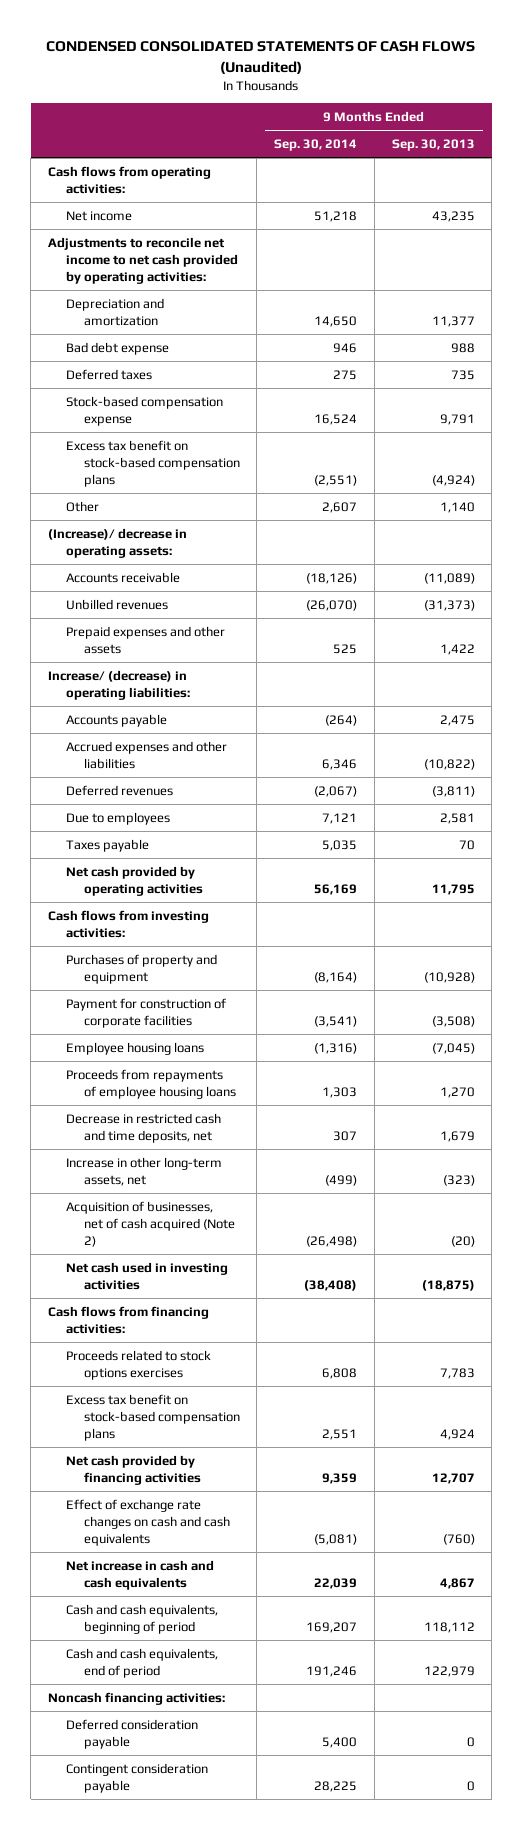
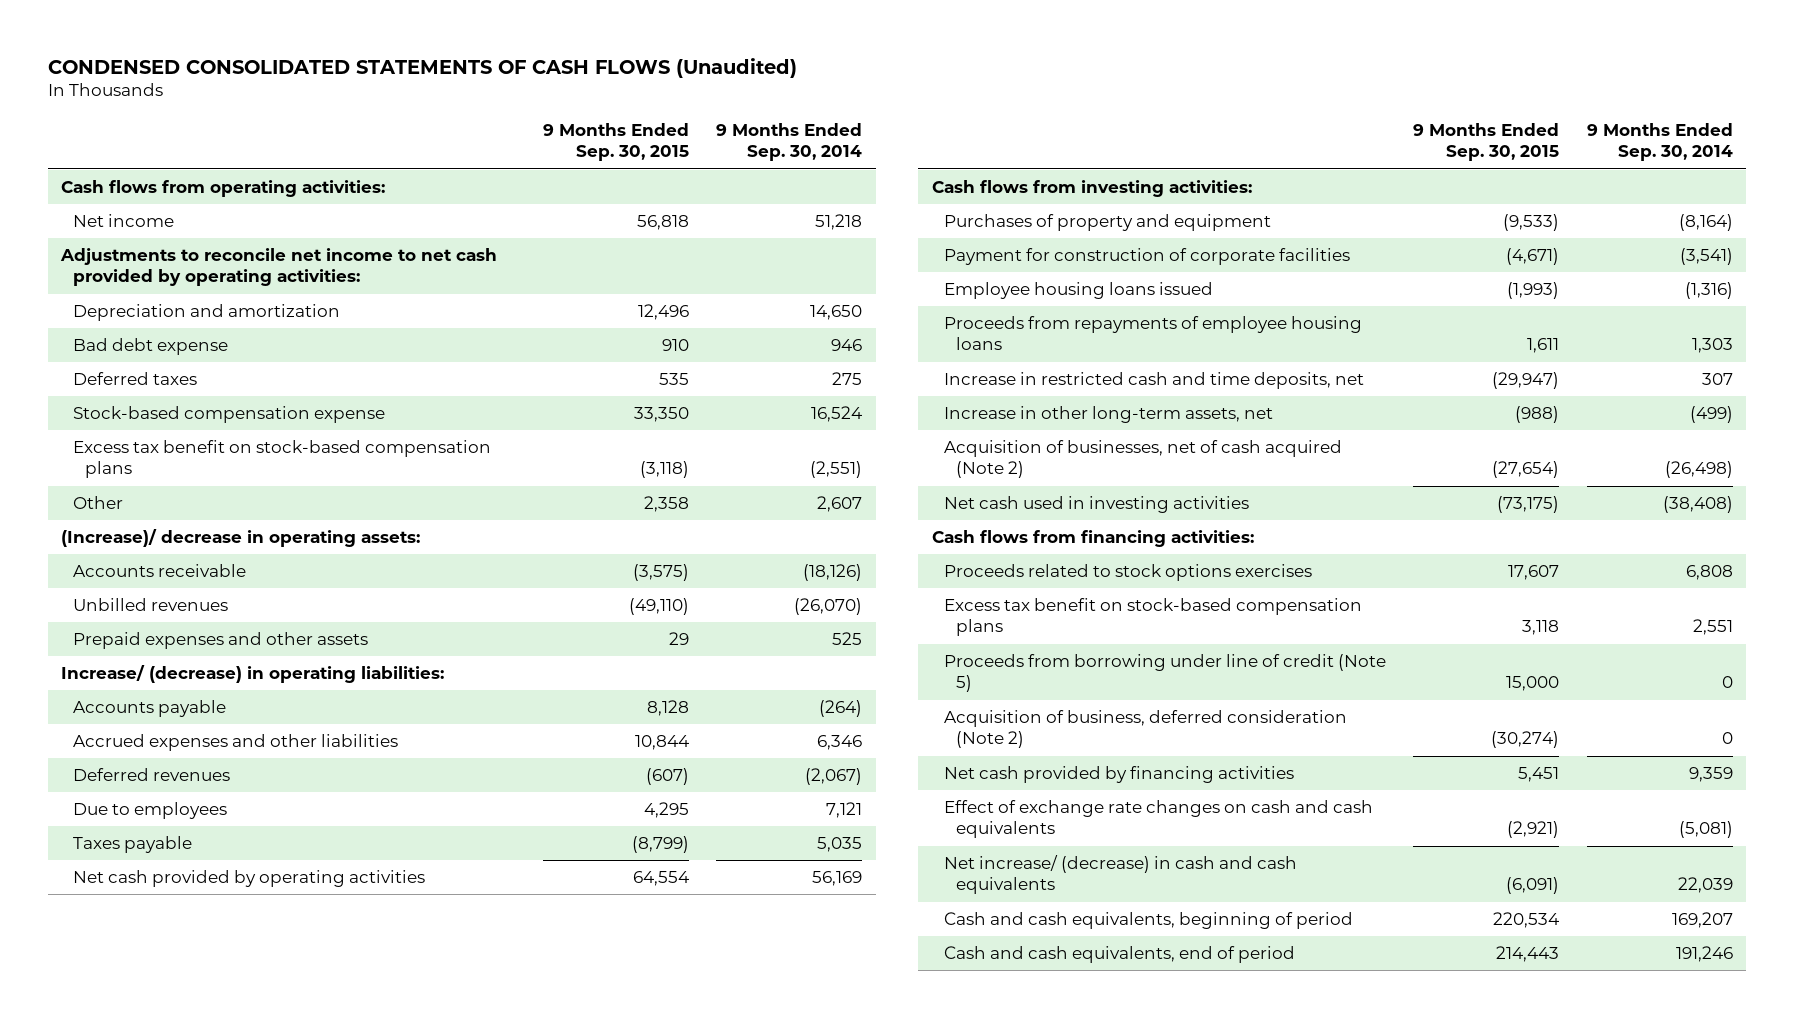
[391,139,475,152] Sep. 30, 2013 -> none
none -> [542,123,689,162] 9 Months Ended Sep. 30, 2015
[65,1041,204,1055] Employee housing loans -> [943,282,1213,300] Employee housing loans issued
[65,1112,221,1143] Decrease in restricted cash and time deposits, net -> [943,372,1364,390] Increase in restricted cash and time deposits, net
none -> [943,654,1386,693] Proceeds from borrowing under line of credit (Note 5)
none -> [943,710,1347,749] Acquisition of business, deferred consideration (Note 2)
[65,1559,214,1590] Net increase in cash and cash equivalents -> [943,855,1297,895] Net increase/ (decrease) in cash and cash equivalents
[47,1691,225,1705] Noncash financing activities: -> none
[65,1718,198,1749] Deferred consideration payable -> none
[65,1762,208,1793] Contingent consideration payable -> none

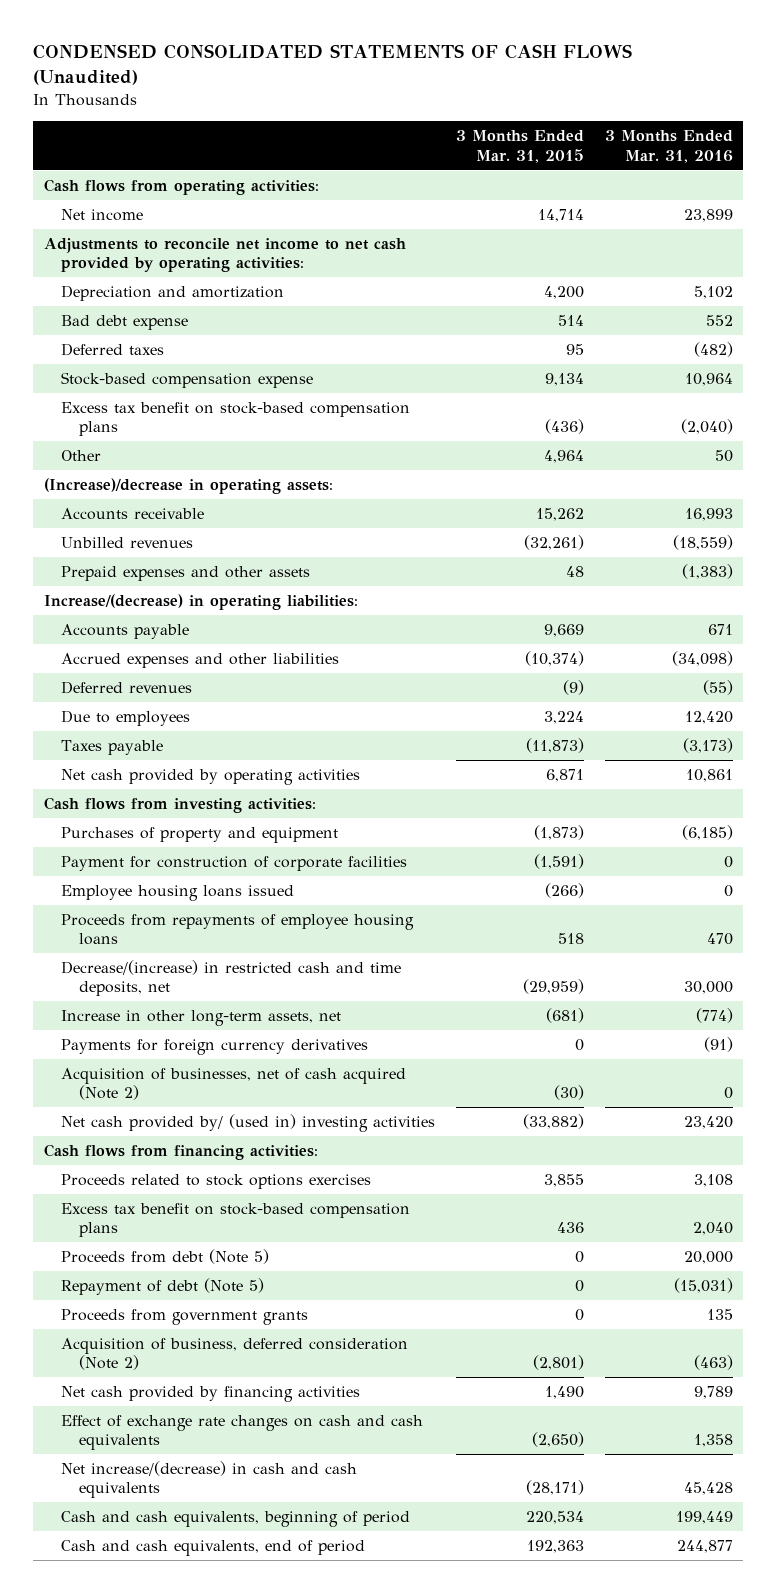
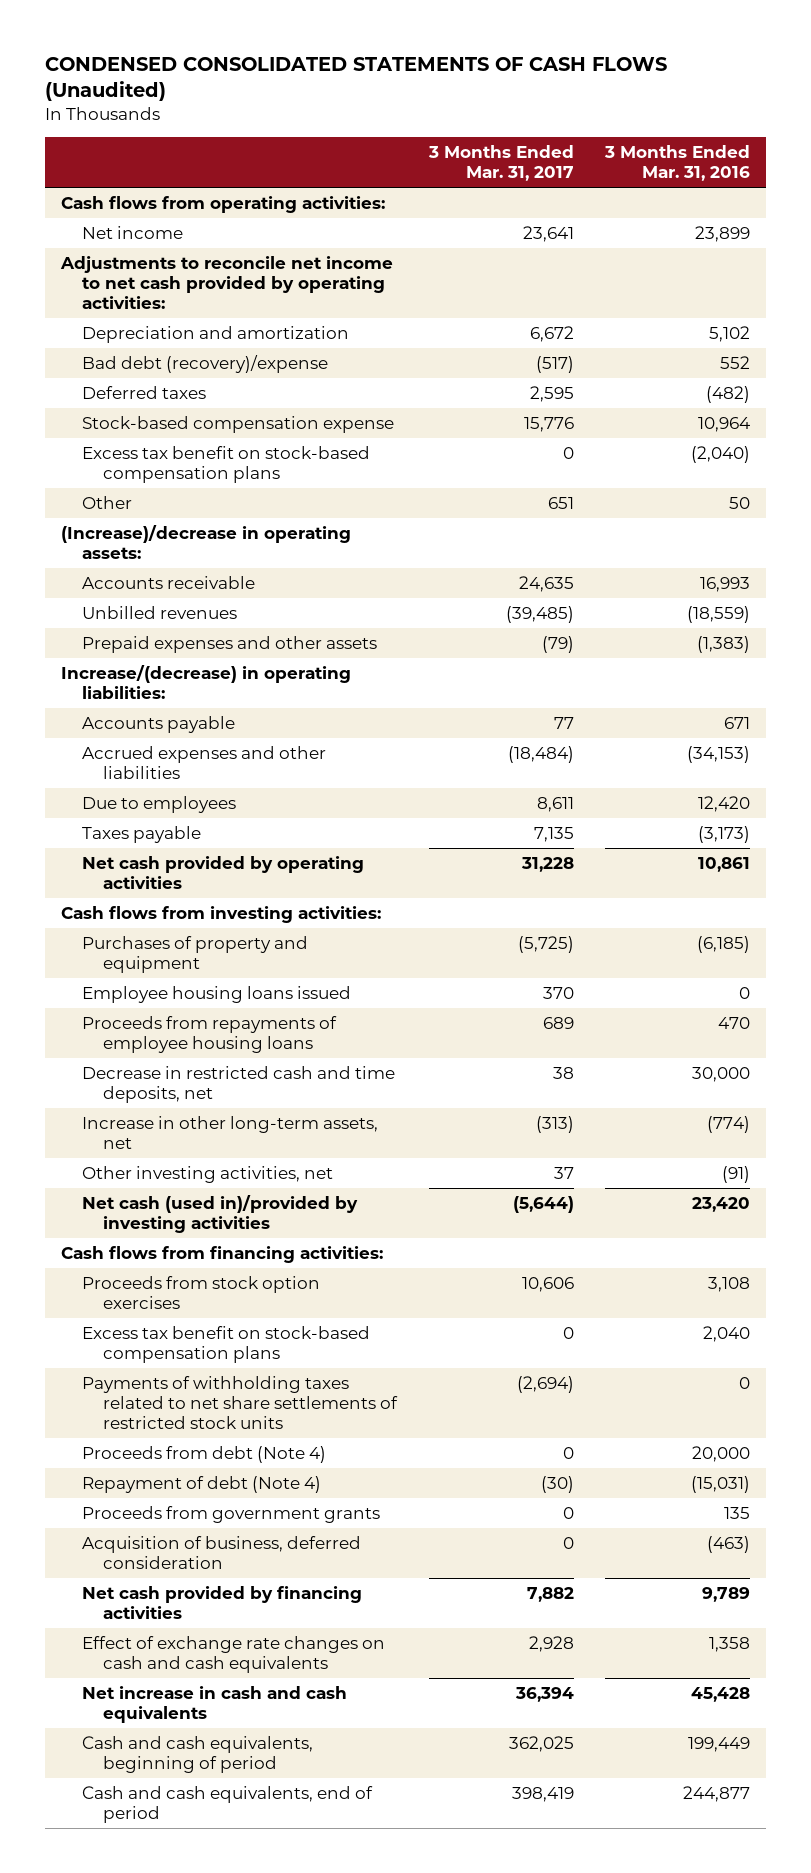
[456,130,585,163] 3 Months Ended Mar. 31, 2015 -> none
none -> [427,145,574,181] 3 Months Ended Mar. 31, 2017
[61,315,189,331] Bad debt expense -> [82,354,329,373] Bad debt (recovery)/expense
[61,681,193,695] Deferred revenues -> none
[671,651,733,667] (34,098) -> [687,745,751,763] (34,153)
[61,856,408,872] Payment for construction of corporate facilities -> none
[61,960,402,997] Decrease/(increase) in restricted cash and time deposits, net -> [82,1065,396,1103] Decrease in restricted cash and time deposits, net
[61,1039,369,1056] Payments for foreign currency derivatives -> none
[61,1068,407,1101] Acquisition of businesses, net of cash acquired (Note 2) -> none
none -> [82,1165,334,1183] Other investing activities, net
[61,1114,436,1133] Net cash provided by/ (used in) investing activities -> [82,1194,359,1233] Net cash (used in)/provided by investing activities
[61,1174,372,1190] Proceeds related to stock options exercises -> [82,1275,321,1309] Proceeds from stock option exercises
none -> [82,1375,399,1429] Payments of withholding taxes related to net share settlements of restricted stock units
[61,1249,270,1265] Proceeds from debt (Note 5) -> [82,1445,327,1463] Proceeds from debt (Note 4)
[61,1278,265,1296] Repayment of debt (Note 5) -> [82,1475,322,1493] Repayment of debt (Note 4)
[61,1338,409,1371] Acquisition of business, deferred consideration (Note 2) -> [82,1535,362,1569] Acquisition of business, deferred consideration
[61,1461,358,1499] Net increase/(decrease) in cash and cash equivalents -> [82,1685,348,1723] Net increase in cash and cash equivalents

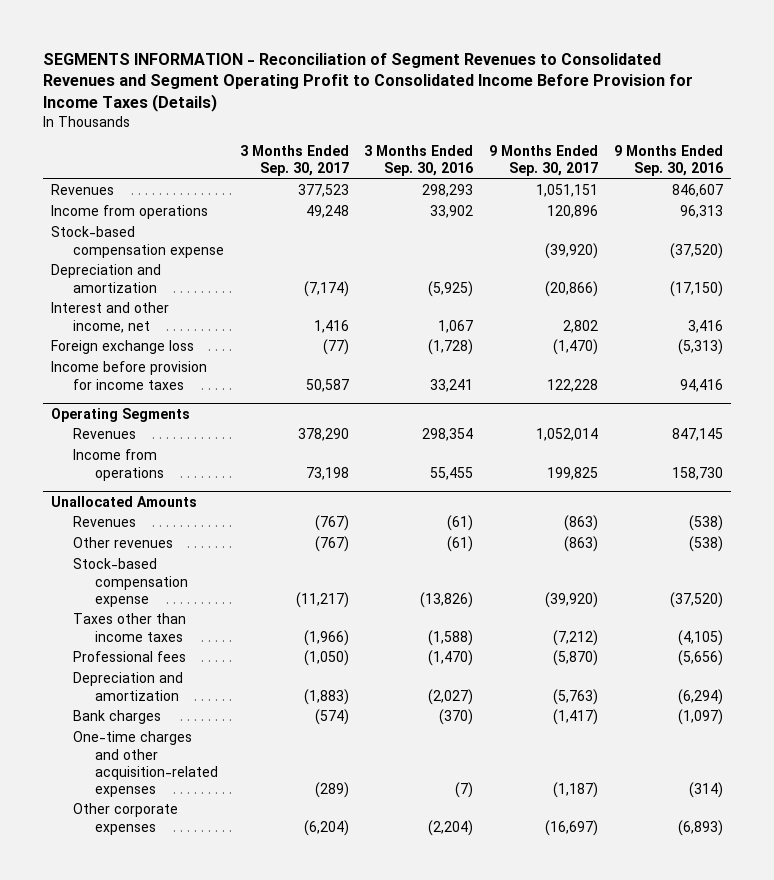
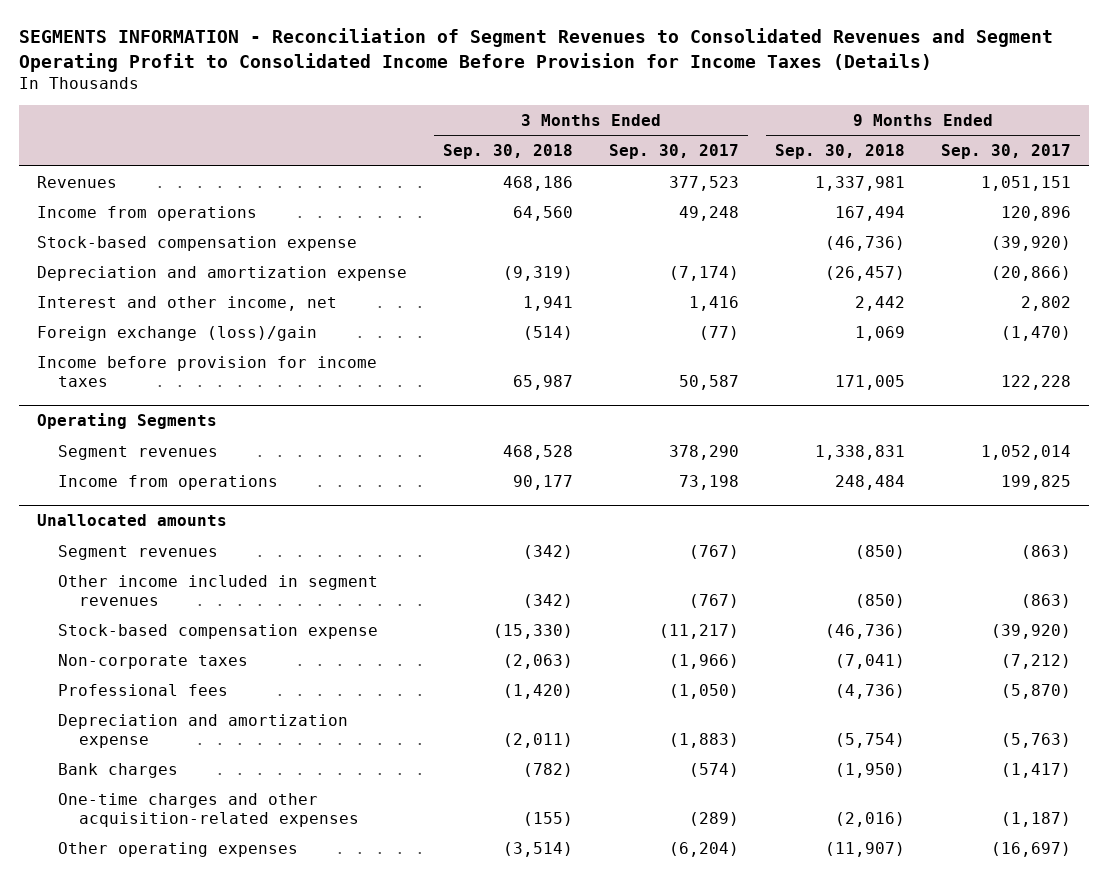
[364,145,474,177] 3 Months Ended Sep. 30, 2016 -> none
[613,145,723,177] 9 Months Ended Sep. 30, 2016 -> none
none -> [443,144,574,160] Sep. 30, 2018
none -> [775,144,906,160] Sep. 30, 2018
[50,264,161,293] Depreciation and amortization -> [36,265,407,281] Depreciation and amortization expense
[50,340,194,355] Foreign exchange loss -> [36,325,317,341] Foreign exchange (loss)/gain
[72,428,136,440] Revenues -> [57,444,218,460] Segment revenues
[50,495,197,507] Unallocated Amounts -> [36,514,227,527] Unallocated amounts
[72,516,136,528] Revenues -> [57,544,218,560] Segment revenues
[72,537,173,549] Other revenues -> [57,574,378,606] Other income included in segment revenues
[72,613,186,642] Taxes other than income taxes -> [57,653,248,669] Non-corporate taxes
[72,672,183,701] Depreciation and amortization -> [57,713,348,748] Depreciation and amortization expense
[72,803,178,835] Other corporate expenses -> [57,841,298,857] Other operating expenses

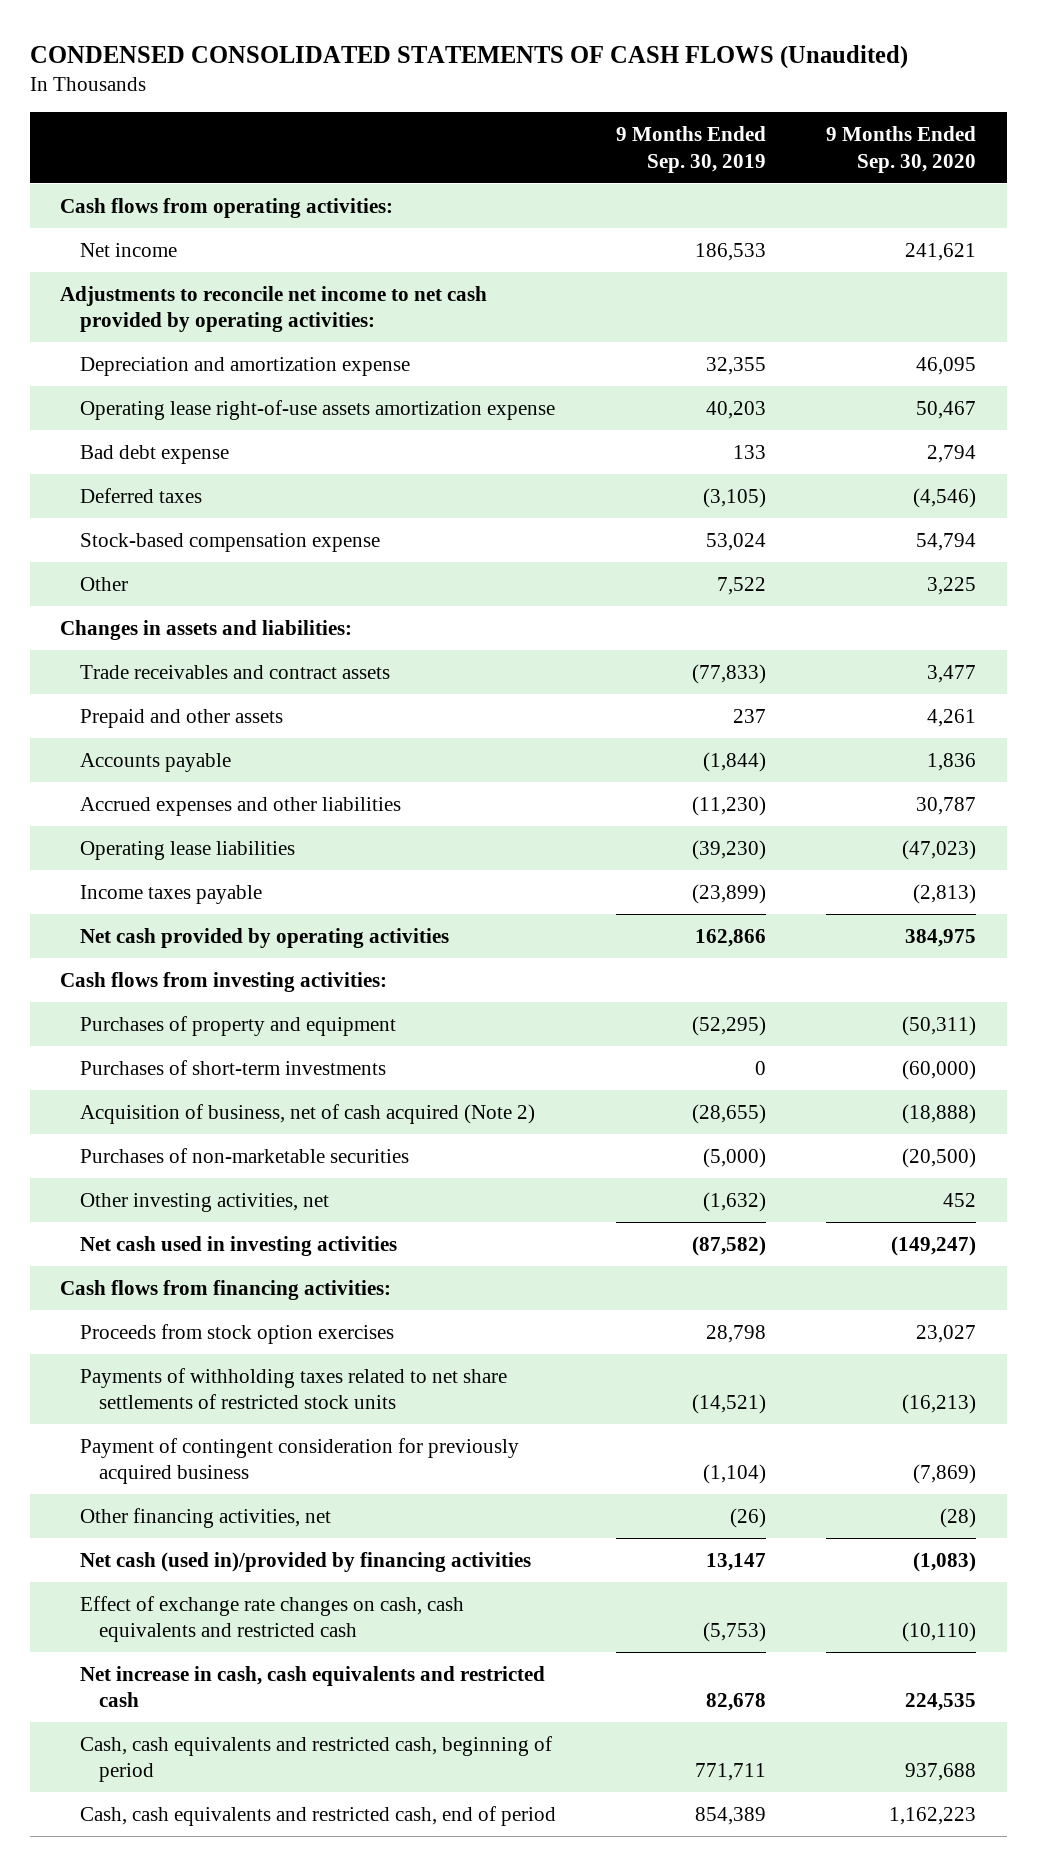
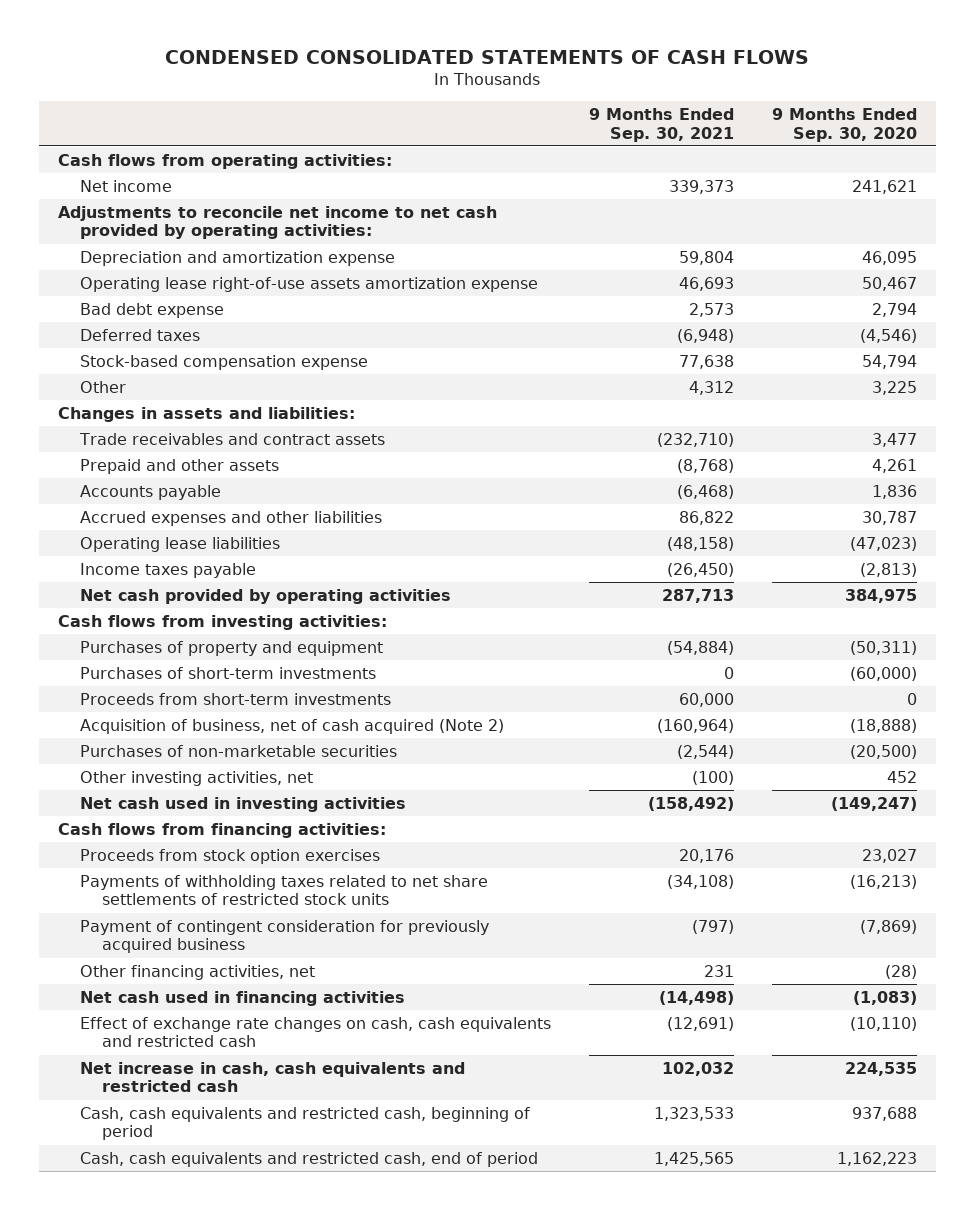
[30,44,909,69] CONDENSED CONSOLIDATED STATEMENTS OF CASH FLOWS (Unaudited) -> [165,49,810,64] CONDENSED CONSOLIDATED STATEMENTS OF CASH FLOWS
[616,126,767,173] 9 Months Ended Sep. 30, 2019 -> none
none -> [588,108,734,142] 9 Months Ended Sep. 30, 2021
none -> [79,692,391,705] Proceeds from short-term investments
[79,1551,531,1572] Net cash (used in)/provided by financing activities -> [79,990,405,1006] Net cash used in financing activities

